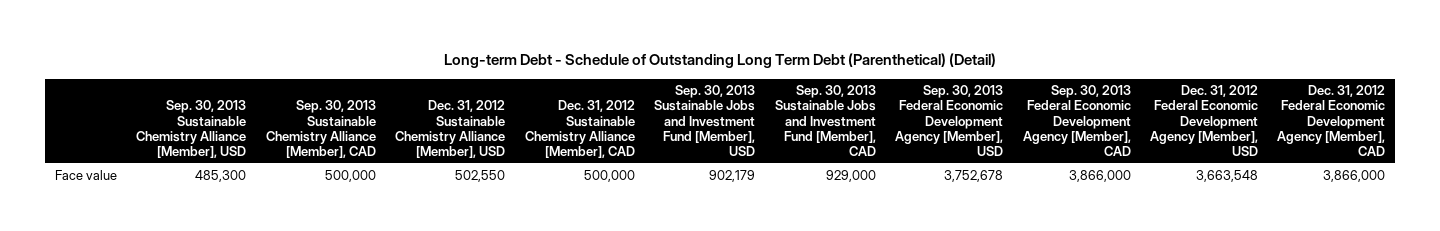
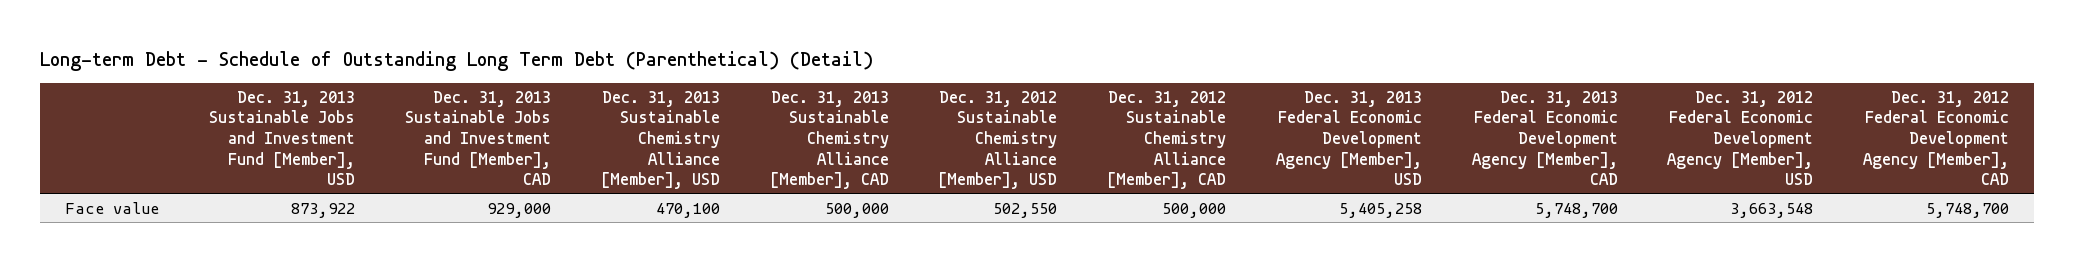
[136,100,247,159] Sep. 30, 2013 Sustainable Chemistry Alliance [Member], USD -> none
[265,100,376,159] Sep. 30, 2013 Sustainable Chemistry Alliance [Member], CAD -> none
[654,84,756,157] Sep. 30, 2013 Sustainable Jobs and Investment Fund [Member], USD -> none
[774,84,876,157] Sep. 30, 2013 Sustainable Jobs and Investment Fund [Member], CAD -> none
[895,84,1004,157] Sep. 30, 2013 Federal Economic Development Agency [Member], USD -> none
[1022,84,1131,157] Sep. 30, 2013 Federal Economic Development Agency [Member], CAD -> none
none -> [209,90,356,186] Dec. 31, 2013 Sustainable Jobs and Investment Fund [Member], USD
none -> [404,90,551,186] Dec. 31, 2013 Sustainable Jobs and Investment Fund [Member], CAD
none -> [600,90,720,190] Dec. 31, 2013 Sustainable Chemistry Alliance [Member], USD
none -> [769,90,889,190] Dec. 31, 2013 Sustainable Chemistry Alliance [Member], CAD
none -> [1275,90,1422,186] Dec. 31, 2013 Federal Economic Development Agency [Member], USD
none -> [1471,90,1618,186] Dec. 31, 2013 Federal Economic Development Agency [Member], CAD
[1323,169,1386,182] 3,866,000 -> [1926,202,2010,218] 5,748,700

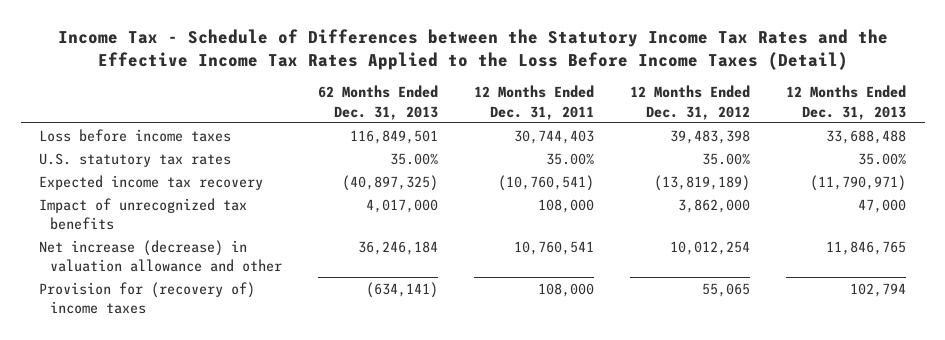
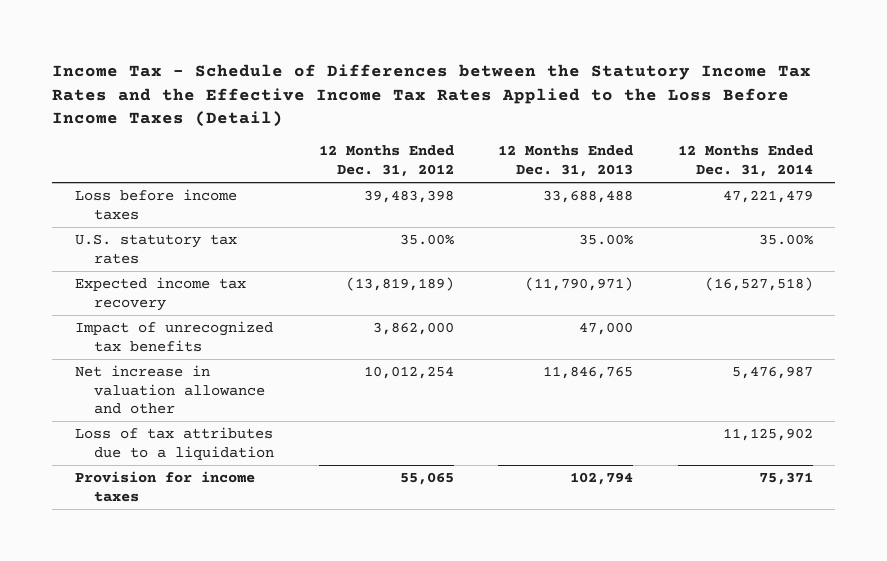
[317,85,438,120] 62 Months Ended Dec. 31, 2013 -> none
[474,85,595,120] 12 Months Ended Dec. 31, 2011 -> none
none -> [677,145,813,178] 12 Months Ended Dec. 31, 2014
[38,239,282,272] Net increase (decrease) in valuation allowance and other -> [74,364,265,415] Net increase in valuation allowance and other
none -> [74,426,274,460] Loss of tax attributes due to a liquidation
[38,281,255,314] Provision for (recovery of) income taxes -> [74,470,255,502] Provision for income taxes

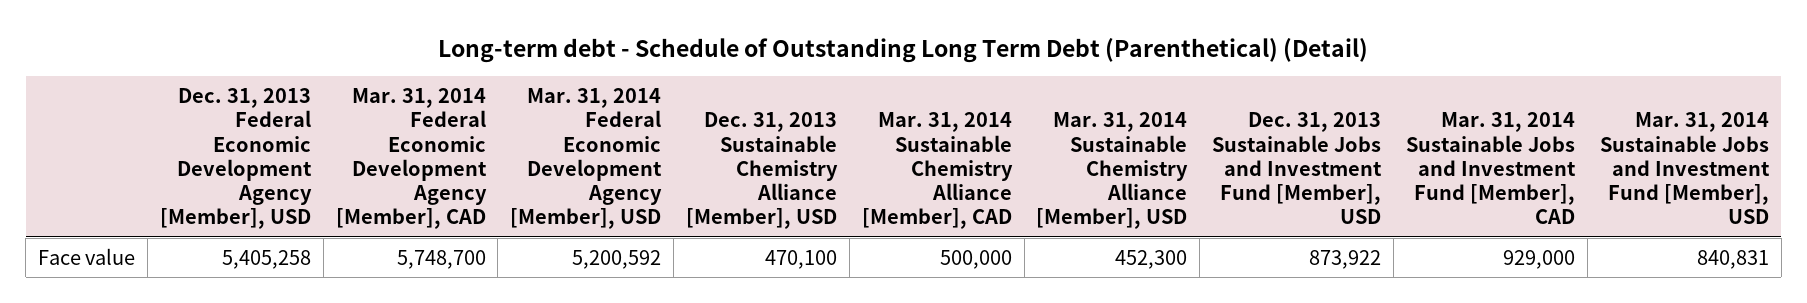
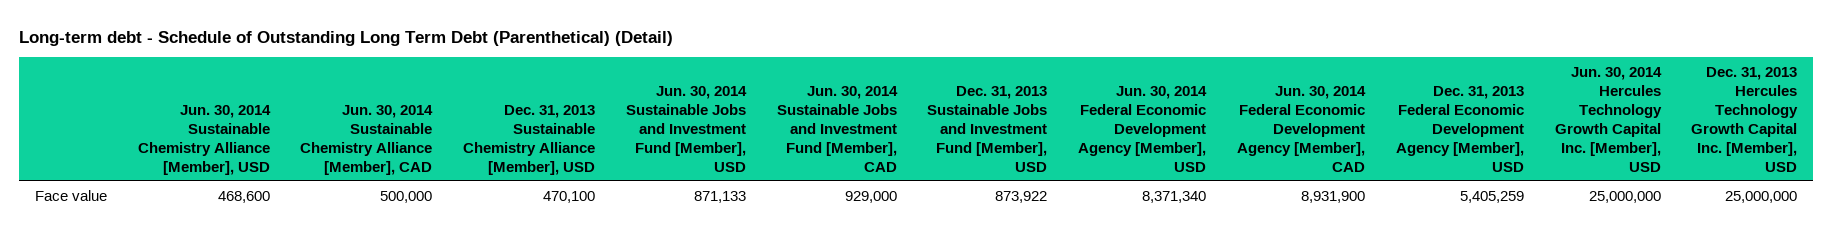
[335,88,487,230] Mar. 31, 2014 Federal Economic Development Agency [Member], CAD -> none
[510,88,663,230] Mar. 31, 2014 Federal Economic Development Agency [Member], USD -> none
[861,112,1013,230] Mar. 31, 2014 Sustainable Chemistry Alliance [Member], CAD -> none
[1036,112,1189,230] Mar. 31, 2014 Sustainable Chemistry Alliance [Member], USD -> none
[1405,112,1576,225] Mar. 31, 2014 Sustainable Jobs and Investment Fund [Member], CAD -> none
[1599,112,1770,225] Mar. 31, 2014 Sustainable Jobs and Investment Fund [Member], USD -> none
none -> [137,104,271,175] Jun. 30, 2014 Sustainable Chemistry Alliance [Member], USD
none -> [300,104,434,175] Jun. 30, 2014 Sustainable Chemistry Alliance [Member], CAD
none -> [625,85,747,172] Jun. 30, 2014 Sustainable Jobs and Investment Fund [Member], USD
none -> [776,85,898,172] Jun. 30, 2014 Sustainable Jobs and Investment Fund [Member], CAD
none -> [1078,85,1208,172] Jun. 30, 2014 Federal Economic Development Agency [Member], USD
none -> [1236,85,1366,172] Jun. 30, 2014 Federal Economic Development Agency [Member], CAD
none -> [1554,66,1662,172] Jun. 30, 2014 Hercules Technology Growth Capital Inc. [Member], USD
none -> [1691,66,1799,172] Dec. 31, 2013 Hercules Technology Growth Capital Inc. [Member], USD
[221,249,311,269] 5,405,258 -> [1459,191,1524,204] 5,405,259

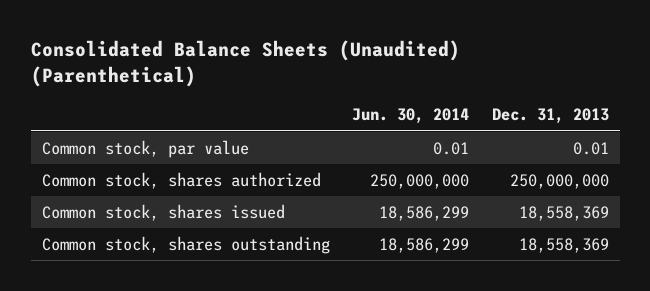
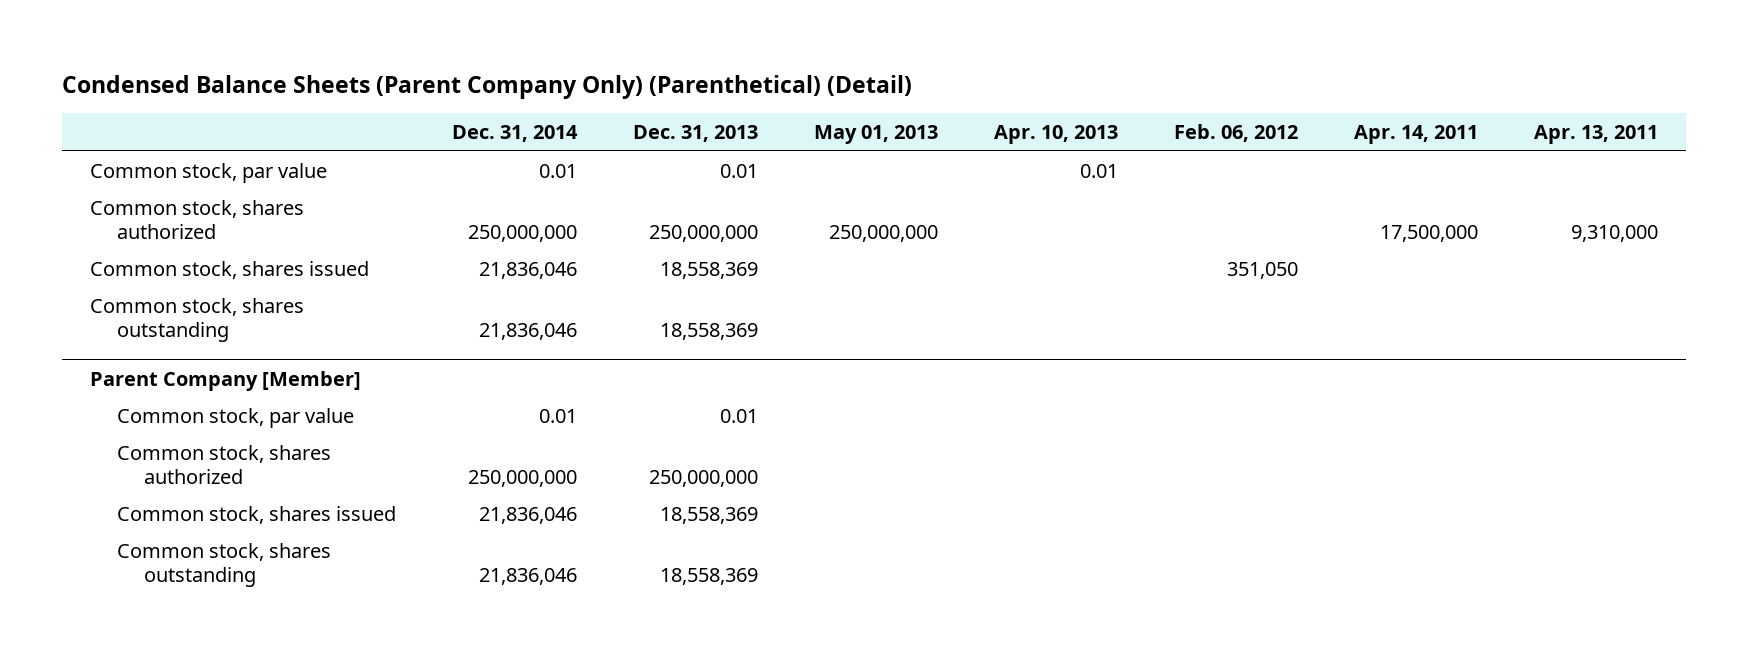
[30,40,460,88] Consolidated Balance Sheets (Unaudited) (Parenthetical) -> [62,75,913,100] Condensed Balance Sheets (Parent Company Only) (Parenthetical) (Detail)
[352,108,470,125] Jun. 30, 2014 -> none
none -> [452,124,579,142] Dec. 31, 2014
none -> [814,124,939,144] May 01, 2013
none -> [994,124,1119,144] Apr. 10, 2013
none -> [1174,123,1299,142] Feb. 06, 2012
none -> [1354,124,1479,144] Apr. 14, 2011
none -> [1534,124,1659,144] Apr. 13, 2011
none -> [90,370,362,391] Parent Company [Member]
none -> [117,407,355,428] Common stock, par value
none -> [117,444,332,484] Common stock, shares authorized
none -> [117,505,397,524] Common stock, shares issued
none -> [117,542,332,587] Common stock, shares outstanding

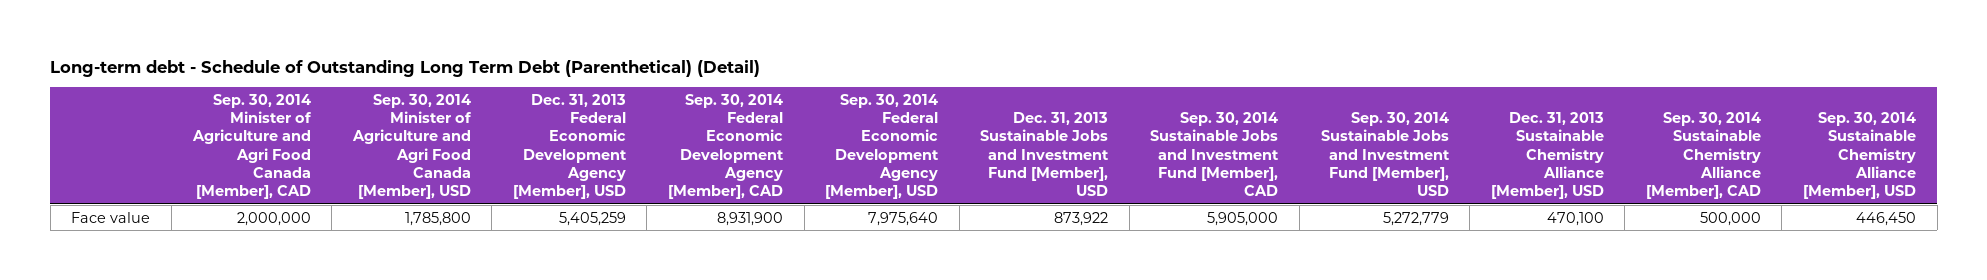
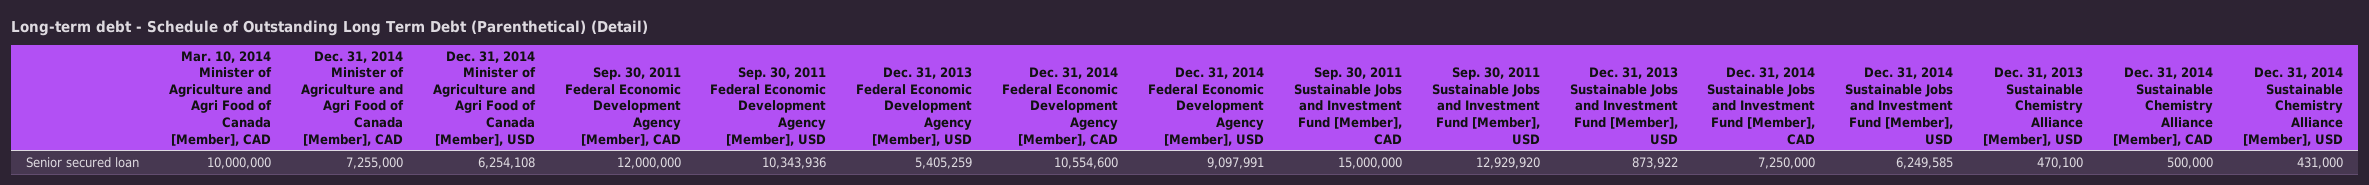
[191,93,312,200] Sep. 30, 2014 Minister of Agriculture and Agri Food Canada [Member], CAD -> none
[351,93,472,200] Sep. 30, 2014 Minister of Agriculture and Agri Food Canada [Member], USD -> none
[667,93,784,200] Sep. 30, 2014 Federal Economic Development Agency [Member], CAD -> none
[825,93,940,200] Sep. 30, 2014 Federal Economic Development Agency [Member], USD -> none
[1150,112,1280,197] Sep. 30, 2014 Sustainable Jobs and Investment Fund [Member], CAD -> none
[1320,112,1450,197] Sep. 30, 2014 Sustainable Jobs and Investment Fund [Member], USD -> none
[1645,112,1761,200] Sep. 30, 2014 Sustainable Chemistry Alliance [Member], CAD -> none
[1802,112,1916,200] Sep. 30, 2014 Sustainable Chemistry Alliance [Member], USD -> none
none -> [169,50,273,146] Mar. 10, 2014 Minister of Agriculture and Agri Food of Canada [Member], CAD
none -> [300,50,404,146] Dec. 31, 2014 Minister of Agriculture and Agri Food of Canada [Member], CAD
none -> [432,50,536,146] Dec. 31, 2014 Minister of Agriculture and Agri Food of Canada [Member], USD
none -> [564,67,681,146] Sep. 30, 2011 Federal Economic Development Agency [Member], CAD
none -> [710,67,827,146] Sep. 30, 2011 Federal Economic Development Agency [Member], USD
none -> [1002,67,1119,146] Dec. 31, 2014 Federal Economic Development Agency [Member], CAD
none -> [1148,67,1265,146] Dec. 31, 2014 Federal Economic Development Agency [Member], USD
none -> [1293,67,1402,145] Sep. 30, 2011 Sustainable Jobs and Investment Fund [Member], CAD
none -> [1431,67,1540,145] Sep. 30, 2011 Sustainable Jobs and Investment Fund [Member], USD
none -> [1707,67,1816,145] Dec. 31, 2014 Sustainable Jobs and Investment Fund [Member], CAD
none -> [1845,67,1954,145] Dec. 31, 2014 Sustainable Jobs and Investment Fund [Member], USD
none -> [2112,67,2213,146] Dec. 31, 2014 Sustainable Chemistry Alliance [Member], CAD
none -> [2242,67,2343,146] Dec. 31, 2014 Sustainable Chemistry Alliance [Member], USD
[71,211,151,223] Face value -> [26,157,140,169] Senior secured loan

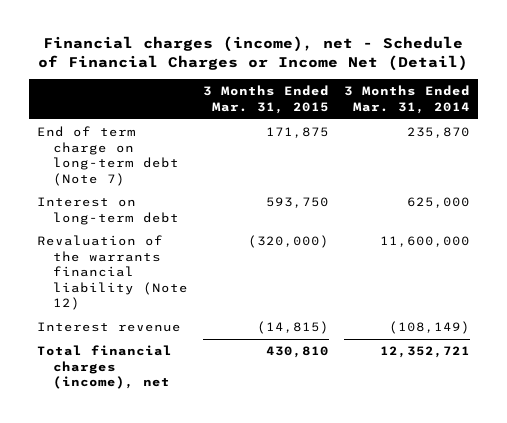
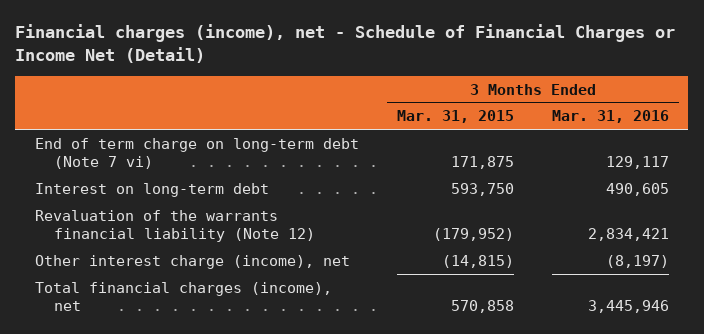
[344,85,471,114] 3 Months Ended Mar. 31, 2014 -> none
none -> [551,110,669,124] Mar. 31, 2016
[36,126,180,186] End of term charge on long-term debt (Note 7) -> [34,137,359,169] End of term charge on long-term debt (Note 7 vi)
[248,235,330,249] (320,000) -> [432,227,514,241] (179,952)
[36,322,181,333] Interest revenue -> [34,254,350,269] Other interest charge (income), net
[266,346,330,359] 430,810 -> [450,299,514,313] 570,858

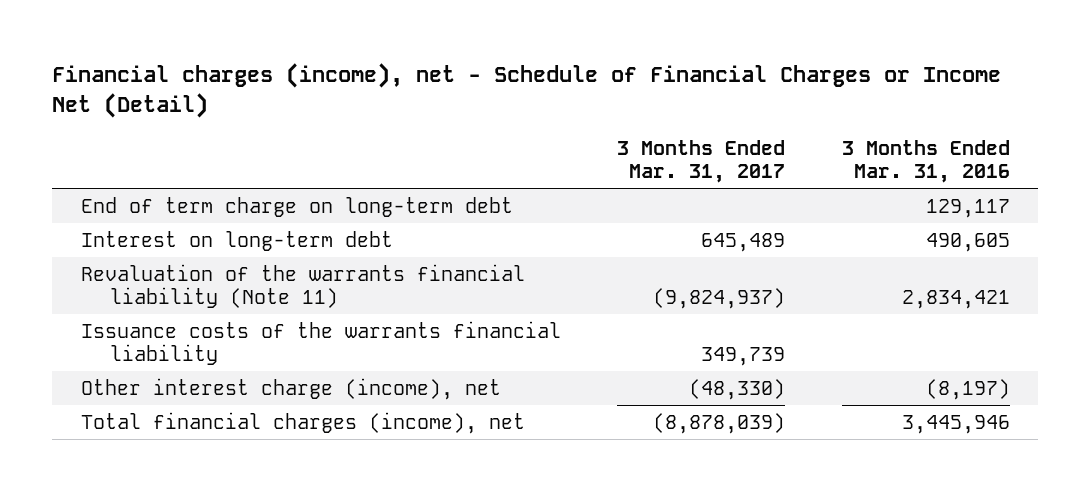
[396,110,514,124] Mar. 31, 2015 -> none
none -> [617,140,786,184] 3 Months Ended Mar. 31, 2017
[34,137,359,169] End of term charge on long-term debt (Note 7 vi) -> [80,196,513,217] End of term charge on long-term debt
[34,209,315,242] Revaluation of the warrants financial liability (Note 12) -> [80,263,525,308] Revaluation of the warrants financial liability (Note 11)
none -> [80,320,561,365] Issuance costs of the warrants financial liability

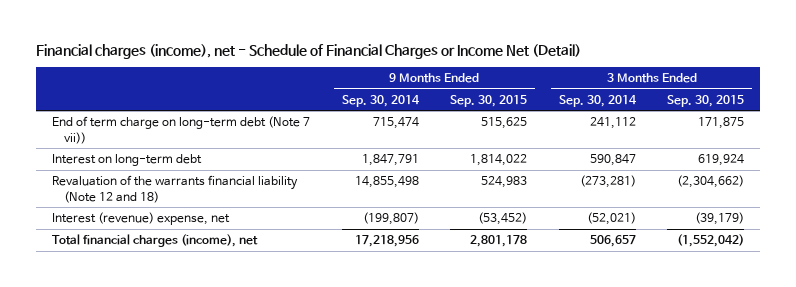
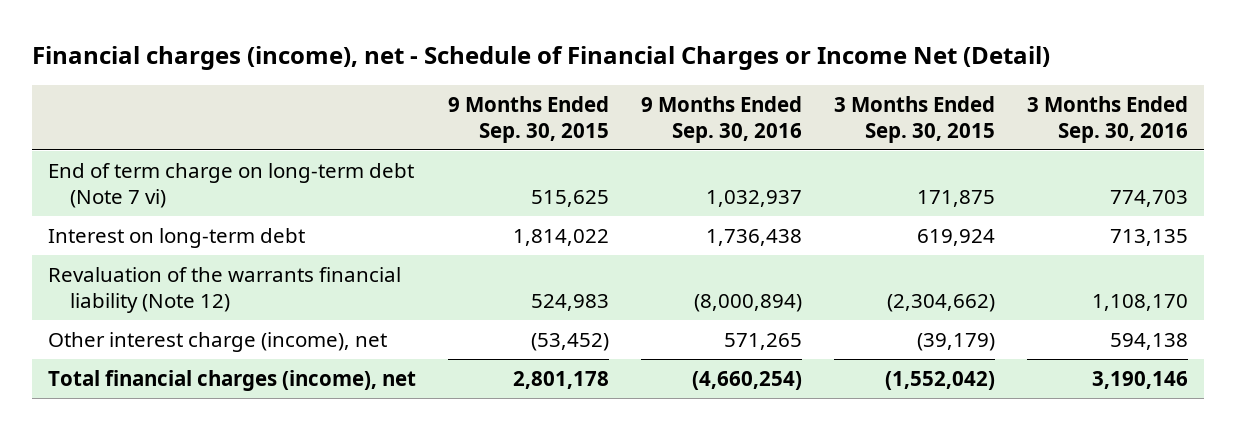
[341,94,420,107] Sep. 30, 2014 -> none
[558,94,637,107] Sep. 30, 2014 -> none
none -> [640,95,802,143] 9 Months Ended Sep. 30, 2016
none -> [1026,95,1188,143] 3 Months Ended Sep. 30, 2016
[51,116,310,144] End of term charge on long-term debt (Note 7 vii)) -> [47,163,414,209] End of term charge on long-term debt (Note 7 vi)
[51,175,298,203] Revaluation of the warrants financial liability (Note 12 and 18) -> [47,267,401,314] Revaluation of the warrants financial liability (Note 12)
[51,212,230,226] Interest (revenue) expense, net -> [47,332,387,353] Other interest charge (income), net

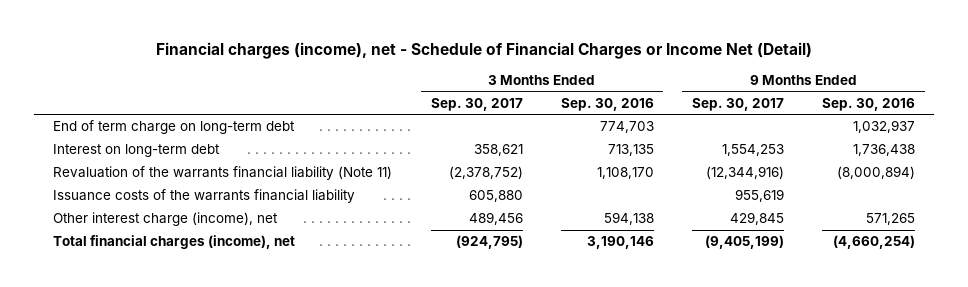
[447,95,609,143] 9 Months Ended Sep. 30, 2015 -> none
[833,95,995,143] 3 Months Ended Sep. 30, 2015 -> none
none -> [430,97,523,111] Sep. 30, 2017
none -> [691,97,784,111] Sep. 30, 2017
[47,163,414,209] End of term charge on long-term debt (Note 7 vi) -> [53,120,296,135] End of term charge on long-term debt
[47,267,401,314] Revaluation of the warrants financial liability (Note 12) -> [53,166,393,181] Revaluation of the warrants financial liability (Note 11)
none -> [53,189,356,204] Issuance costs of the warrants financial liability

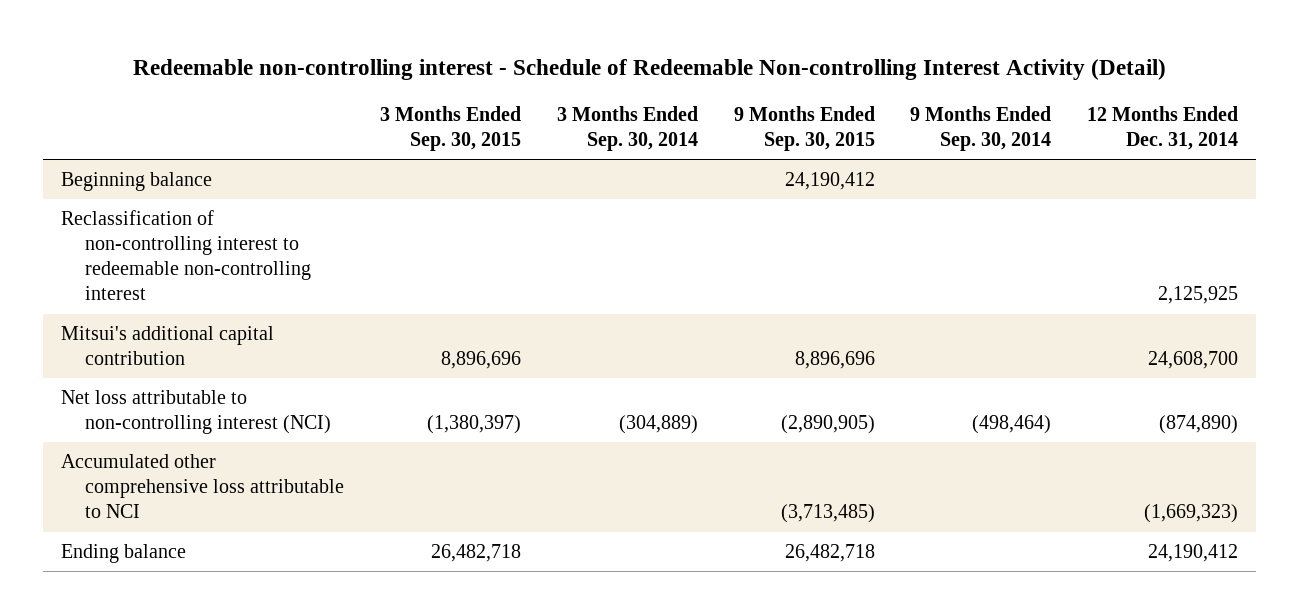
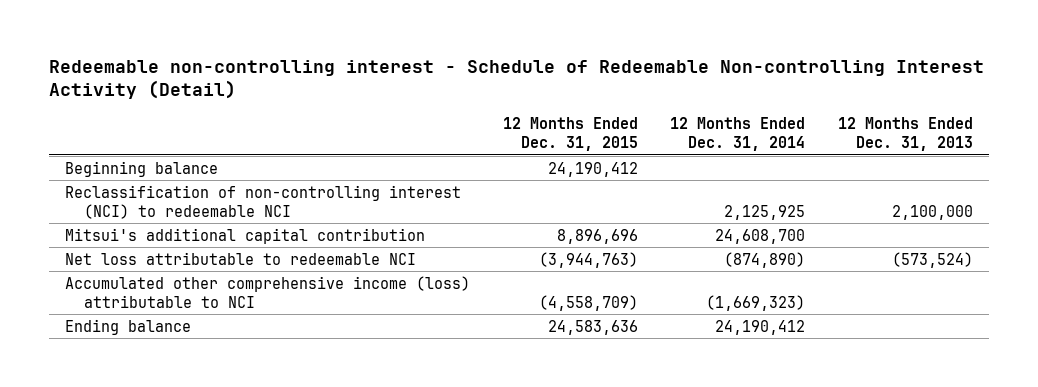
[379,106,521,152] 3 Months Ended Sep. 30, 2015 -> none
[556,106,698,152] 3 Months Ended Sep. 30, 2014 -> none
[733,106,875,152] 9 Months Ended Sep. 30, 2015 -> none
[910,106,1052,152] 9 Months Ended Sep. 30, 2014 -> none
none -> [502,117,638,152] 12 Months Ended Dec. 31, 2015
none -> [837,117,973,152] 12 Months Ended Dec. 31, 2013
[61,210,312,301] Reclassification of non-controlling interest to redeemable non-controlling interest -> [65,184,462,219] Reclassification of non-controlling interest (NCI) to redeemable NCI
[61,390,332,435] Net loss attributable to non-controlling interest (NCI) -> [65,251,417,265] Net loss attributable to redeemable NCI
[61,454,345,519] Accumulated other comprehensive loss attributable to NCI -> [65,275,471,308] Accumulated other comprehensive income (loss) attributable to NCI

